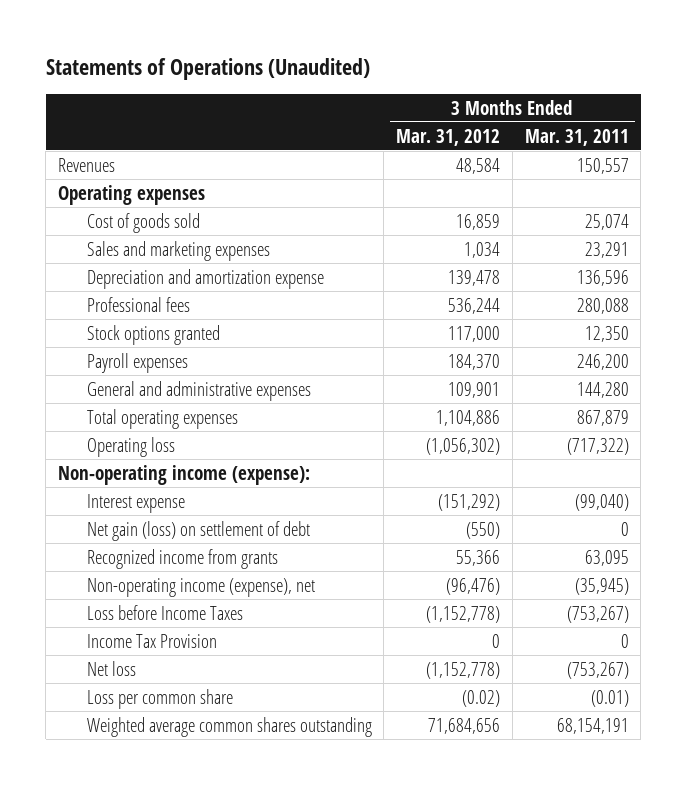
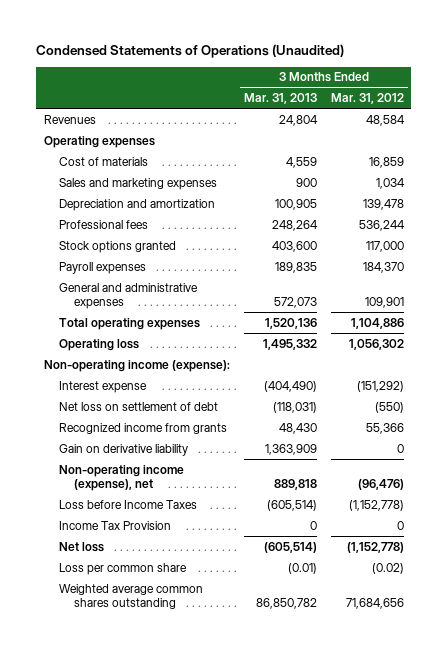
[45,58,370,81] Statements of Operations (Unaudited) -> [36,43,345,58] Condensed Statements of Operations (Unaudited)
[524,128,629,146] Mar. 31, 2011 -> none
none -> [243,93,317,105] Mar. 31, 2013
[86,212,200,233] Cost of goods sold -> [58,156,148,166] Cost of materials
[86,268,324,289] Depreciation and amortization expense -> [58,198,215,211] Depreciation and amortization
[426,437,501,455] (1,056,302) -> [349,338,405,350] 1,056,302
[86,520,310,541] Net gain (loss) on settlement of debt -> [58,401,218,411] Net loss on settlement of debt
none -> [58,443,188,456] Gain on derivative liability

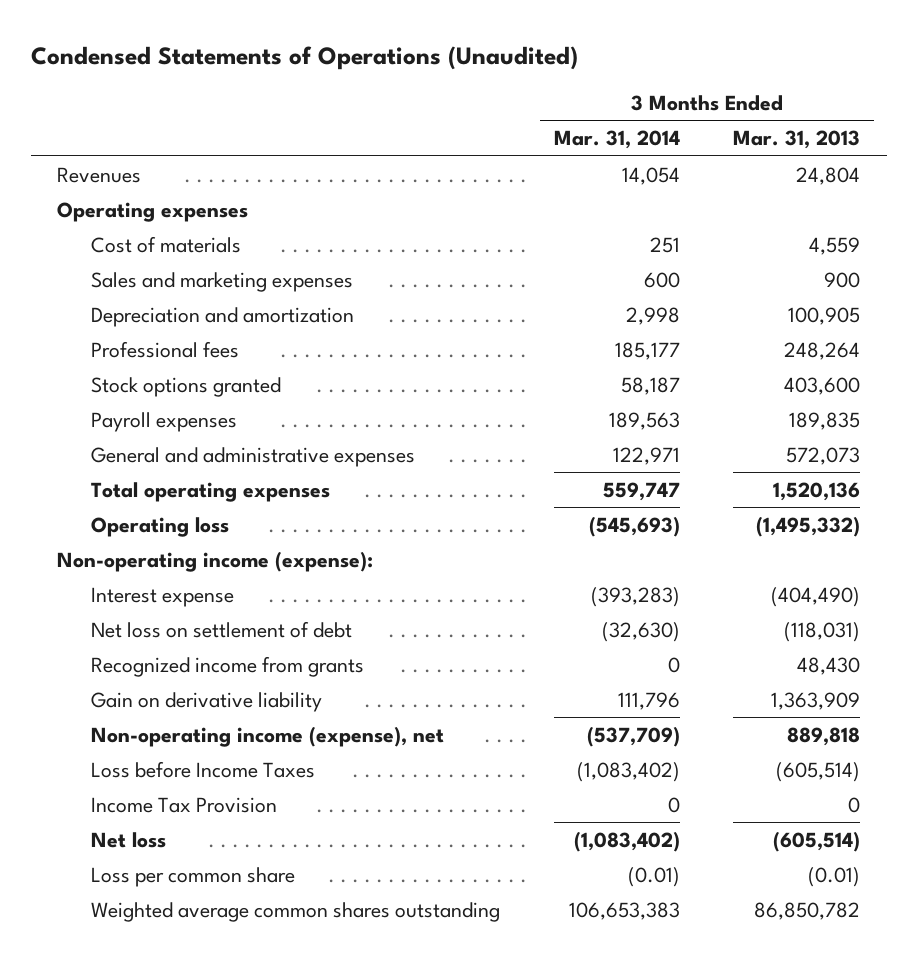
[331,93,405,105] Mar. 31, 2012 -> none
none -> [553,130,680,150] Mar. 31, 2014
[262,338,317,350] 1,495,332 -> [756,515,861,537] (1,495,332)

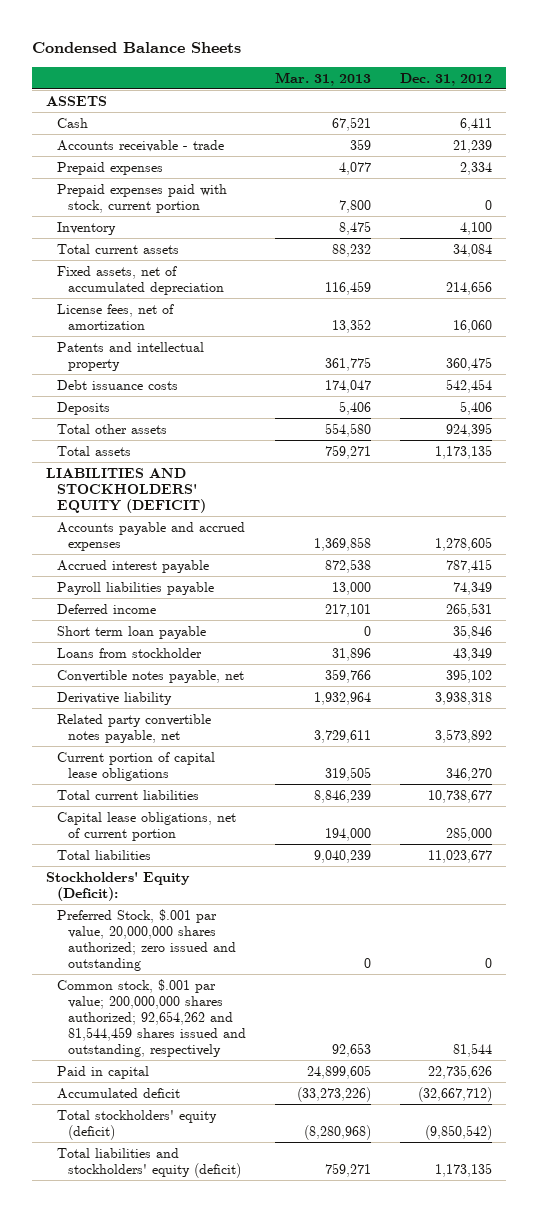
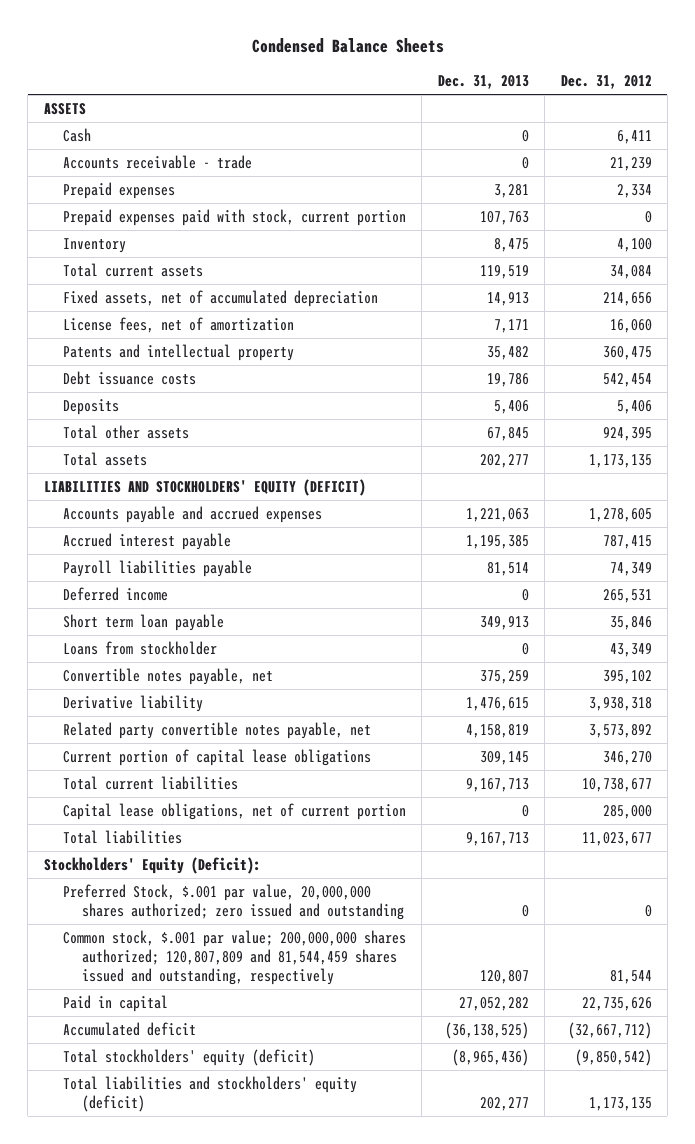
[274,71,371,86] Mar. 31, 2013 -> none
none -> [437,75,529,90] Dec. 31, 2013
[57,978,247,1057] Common stock, $.001 par value; 200,000,000 shares authorized; 92,654,262 and 81,544,459 shares issued and outstanding, respectively -> [63,929,407,985] Common stock, $.001 par value; 200,000,000 shares authorized; 120,807,809 and 81,544,459 shares issued and outstanding, respectively

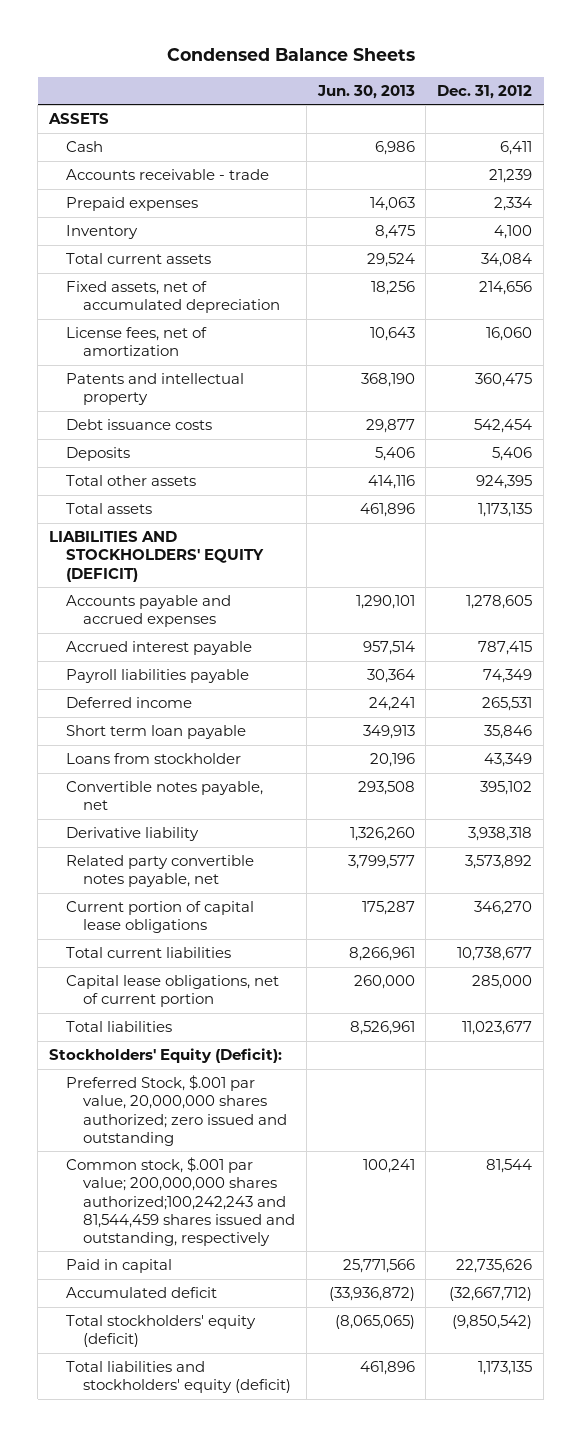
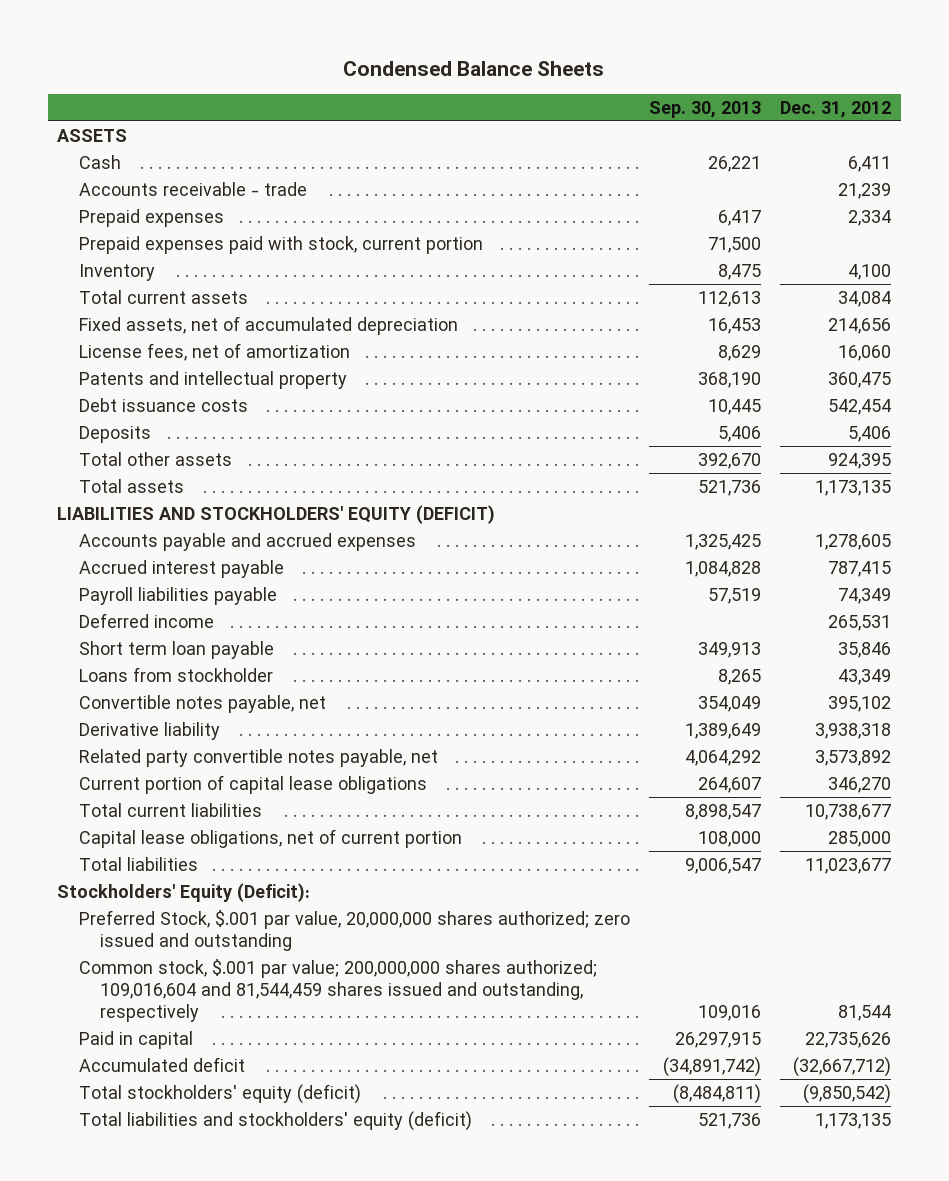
[316,84,415,99] Jun. 30, 2013 -> none
none -> [649,100,762,118] Sep. 30, 2013
none -> [78,235,483,254] Prepaid expenses paid with stock, current portion
[66,1157,296,1246] Common stock, $.001 par value; 200,000,000 shares authorized;100,242,243 and 81,544,459 shares issued and outstanding, respectively -> [78,958,597,1023] Common stock, $.001 par value; 200,000,000 shares authorized; 109,016,604 and 81,544,459 shares issued and outstanding, respectively

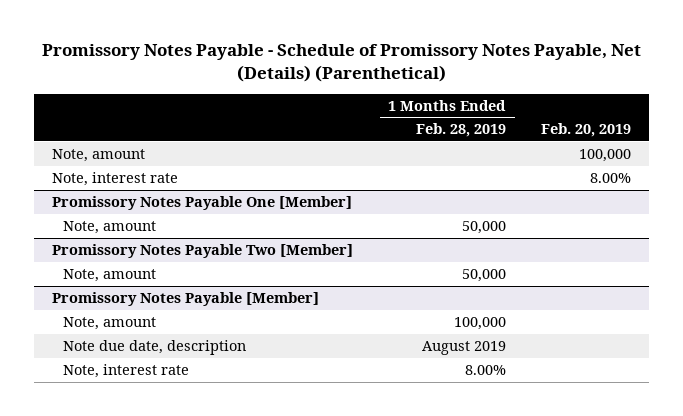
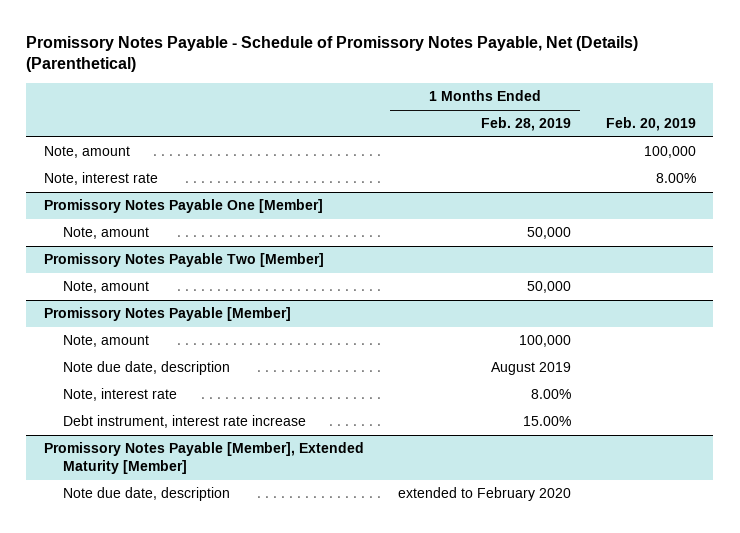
none -> [63,415,307,429] Debt instrument, interest rate increase
none -> [43,442,364,474] Promissory Notes Payable [Member], Extended Maturity [Member]
none -> [63,487,231,502] Note due date, description

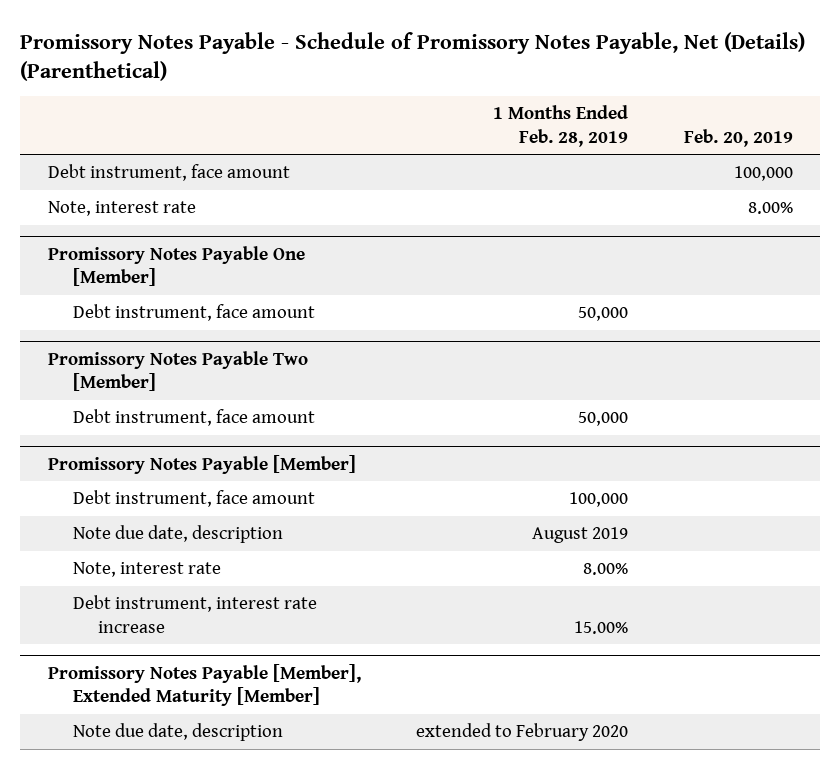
[43,146,130,159] Note, amount -> [47,164,290,182] Debt instrument, face amount
[63,227,150,240] Note, amount -> [72,304,315,322] Debt instrument, face amount
[63,281,150,294] Note, amount -> [72,409,315,427] Debt instrument, face amount
[63,335,150,348] Note, amount -> [72,490,315,508] Debt instrument, face amount

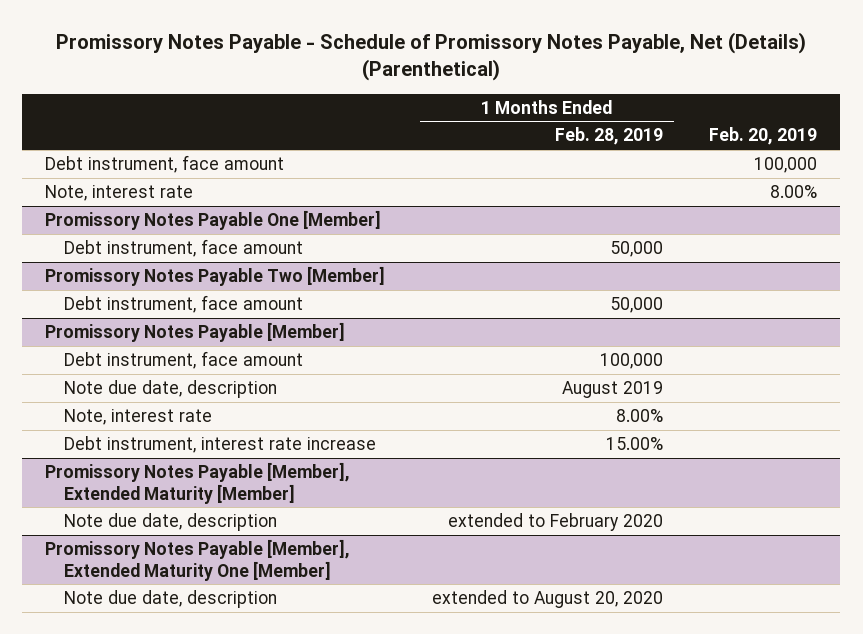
none -> [45,539,351,581] Promissory Notes Payable [Member], Extended Maturity One [Member]
none -> [63,590,277,609] Note due date, description

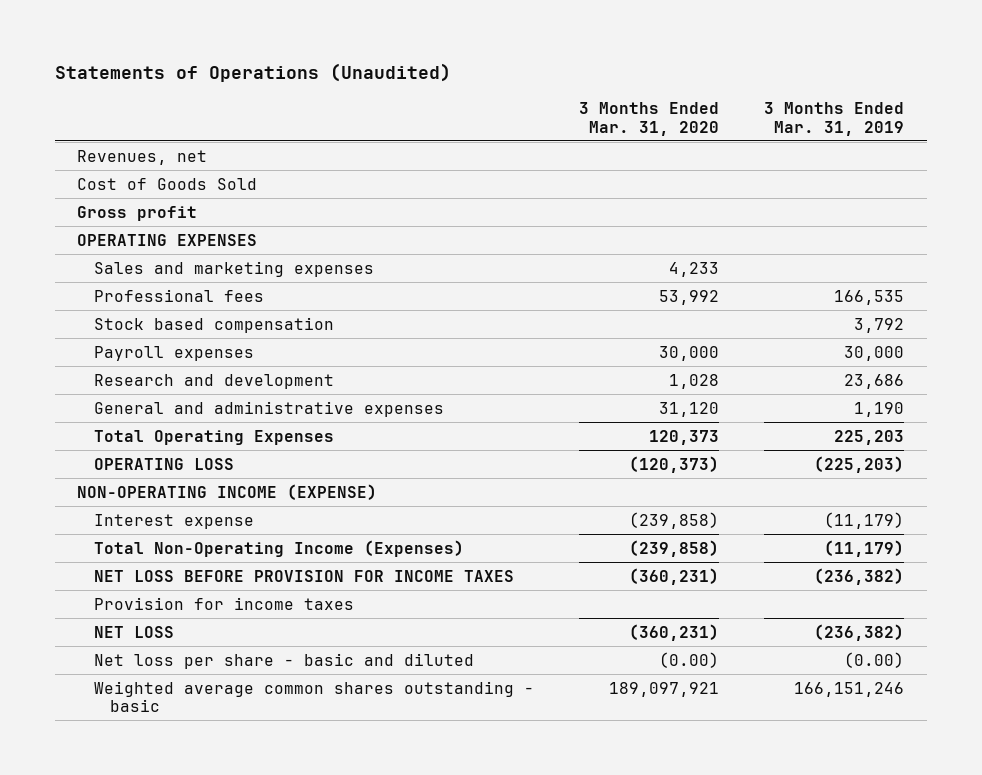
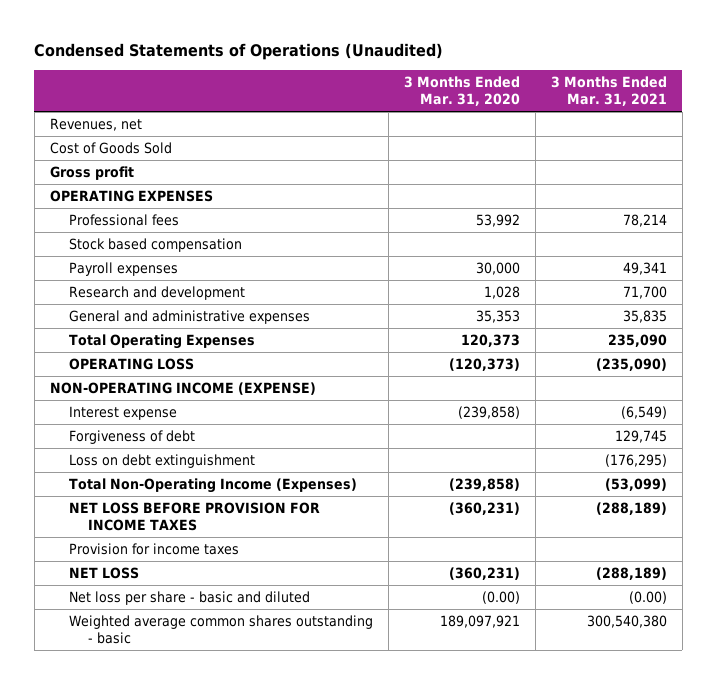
[54,62,451,82] Statements of Operations (Unaudited) -> [34,43,444,61] Condensed Statements of Operations (Unaudited)
[764,102,905,136] 3 Months Ended Mar. 31, 2019 -> none
none -> [550,76,667,107] 3 Months Ended Mar. 31, 2021
[93,260,374,277] Sales and marketing expenses -> none
[658,401,719,417] 31,120 -> [475,309,520,323] 35,353
none -> [69,429,196,444] Forgiveness of debt
none -> [69,453,256,468] Loss on debt extinguishment

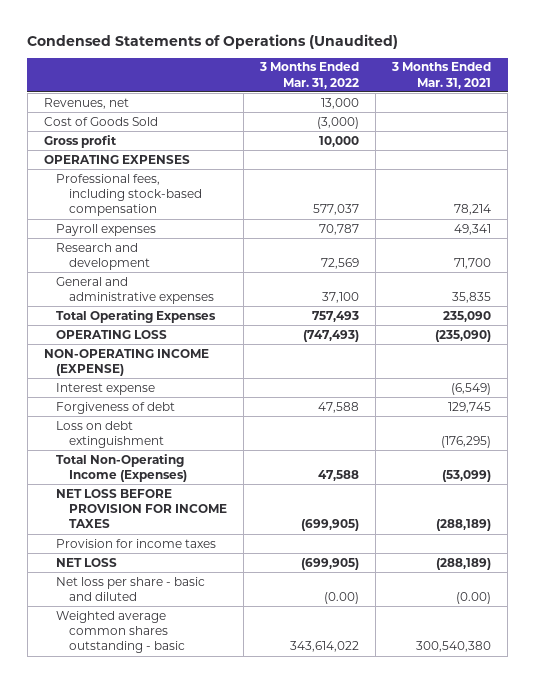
[403,76,520,107] 3 Months Ended Mar. 31, 2020 -> none
none -> [258,62,359,89] 3 Months Ended Mar. 31, 2022
[69,237,243,252] Stock based compensation -> none
[69,213,180,226] Professional fees -> [56,173,202,217] Professional fees, including stock-based compensation

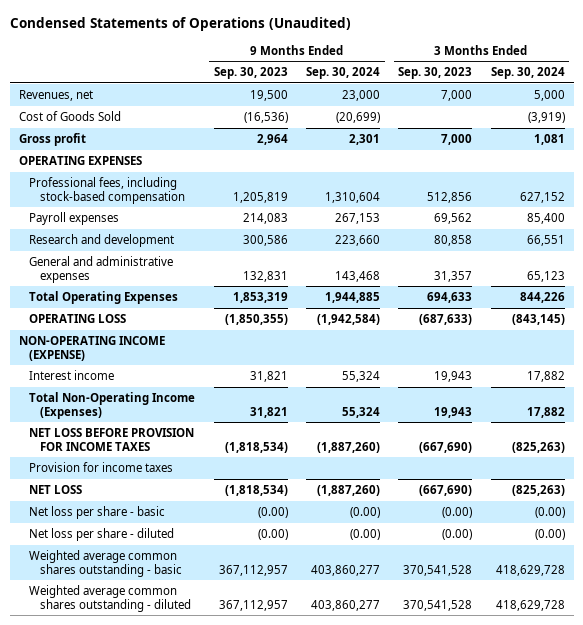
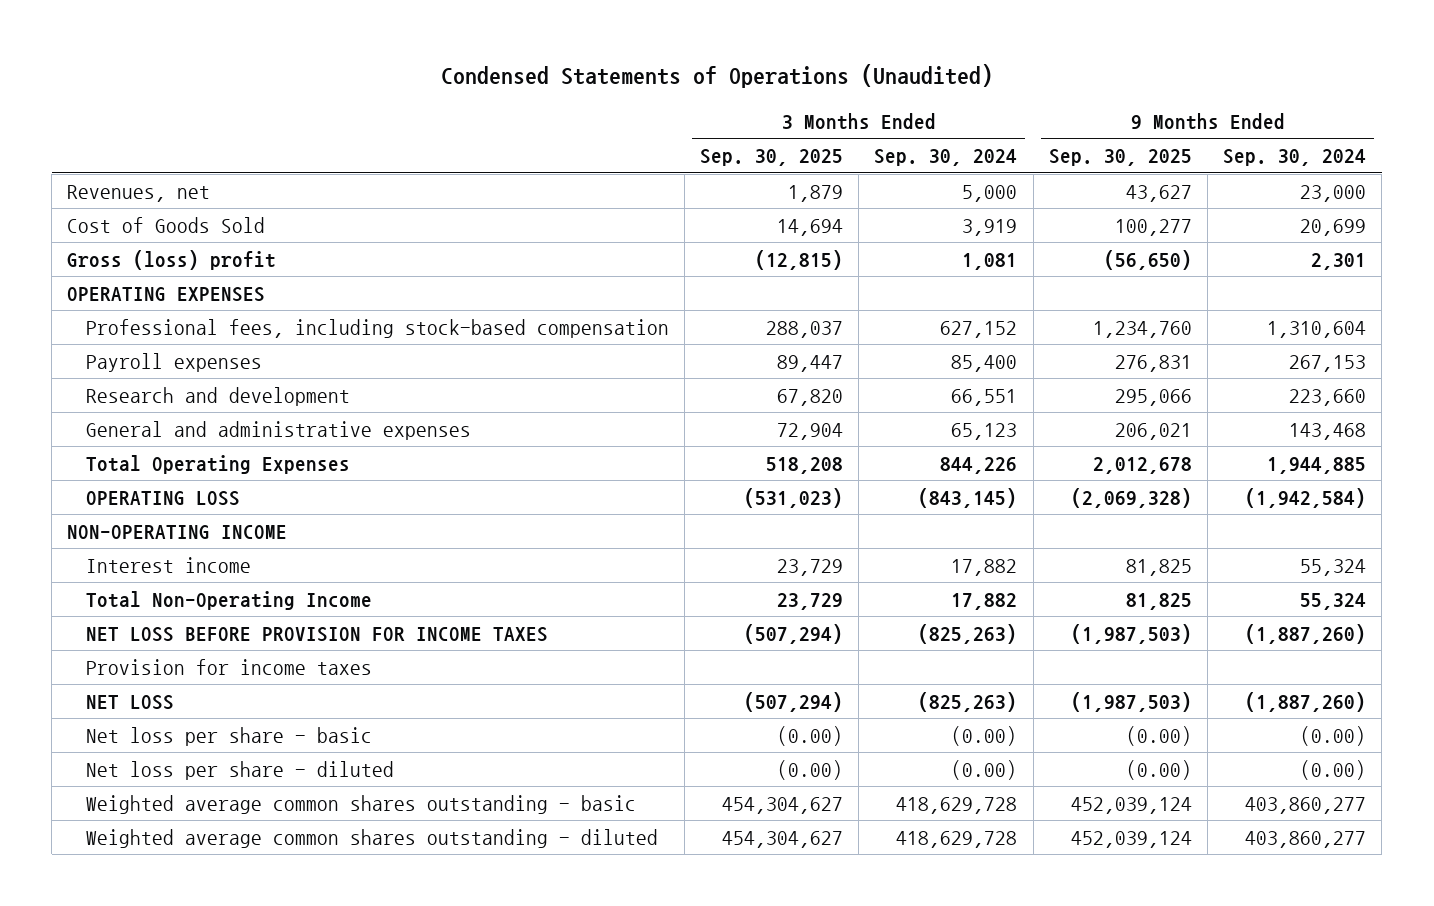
[213,67,288,80] Sep. 30, 2023 -> none
[398,67,473,80] Sep. 30, 2023 -> none
none -> [700,148,844,166] Sep. 30, 2025
none -> [1048,148,1192,166] Sep. 30, 2025
[336,112,381,124] (20,699) -> [1300,218,1367,236] 20,699
[527,112,565,124] (3,919) -> [962,218,1018,236] 3,919
[18,133,86,147] Gross profit -> [67,249,277,270] Gross (loss) profit
[18,336,165,361] NON-OPERATING INCOME (EXPENSE) -> [67,524,288,539] NON-OPERATING INCOME
[29,392,196,419] Total Non-Operating Income (Expenses) -> [85,590,372,610] Total Non-Operating Income

